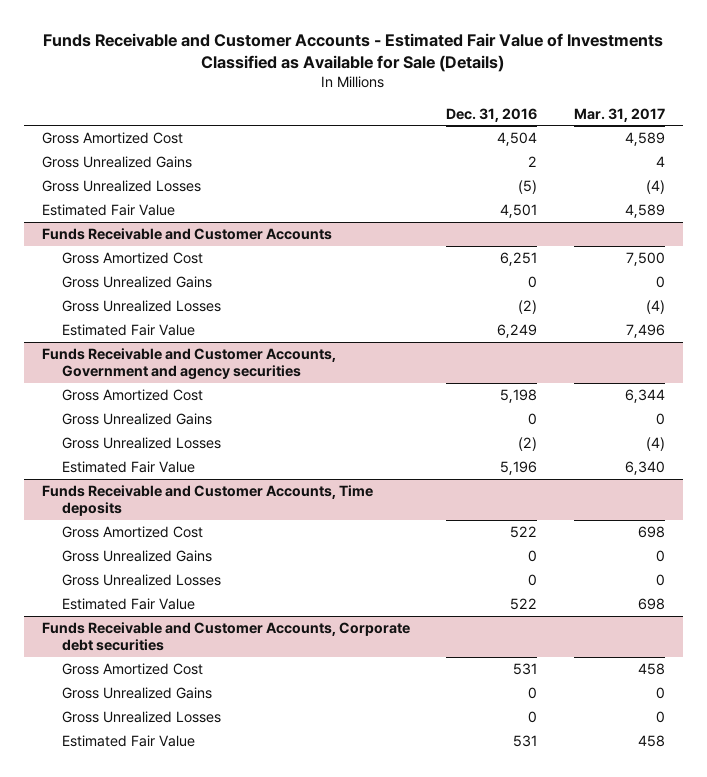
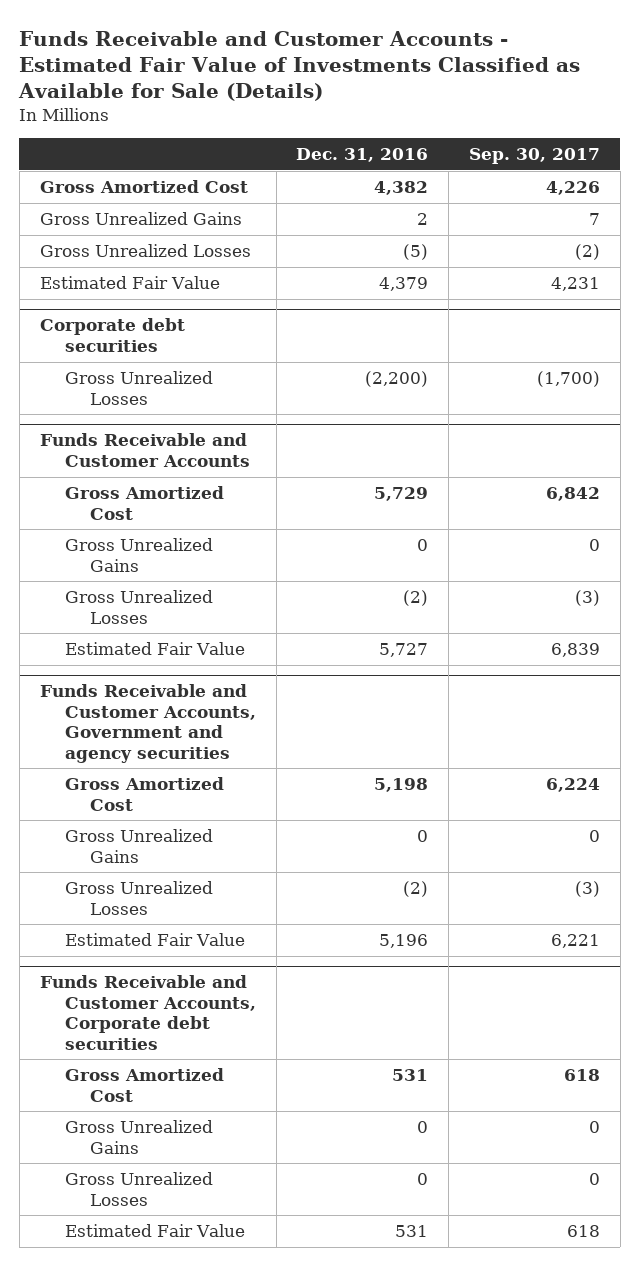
[573,107,665,122] Mar. 31, 2017 -> none
none -> [469,147,601,164] Sep. 30, 2017
[497,131,538,146] 4,504 -> [374,181,429,196] 4,382
[500,203,538,218] 4,501 -> [379,277,429,292] 4,379
none -> [39,318,185,352] Corporate debt securities
none -> [64,371,213,405] Gross Unrealized Losses
[500,251,538,266] 6,251 -> [374,487,429,502] 5,729
[497,323,538,338] 6,249 -> [379,643,429,658] 5,727
[41,484,373,517] Funds Receivable and Customer Accounts, Time deposits -> none
[62,525,204,538] Gross Amortized Cost -> none
[62,549,213,562] Gross Unrealized Gains -> none
[62,573,222,586] Gross Unrealized Losses -> none
[62,597,196,610] Estimated Fair Value -> none

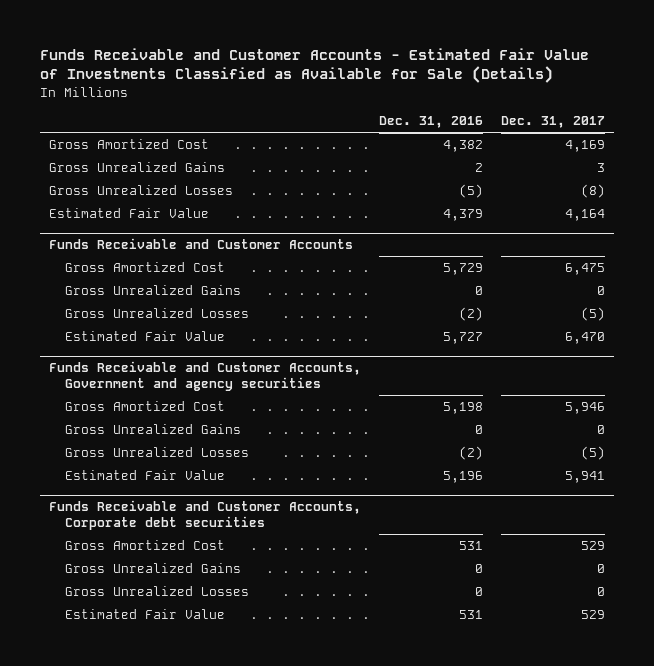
[469,147,601,164] Sep. 30, 2017 -> none
none -> [500,116,605,129] Dec. 31, 2017
[39,318,185,352] Corporate debt securities -> none
[64,371,213,405] Gross Unrealized Losses -> none

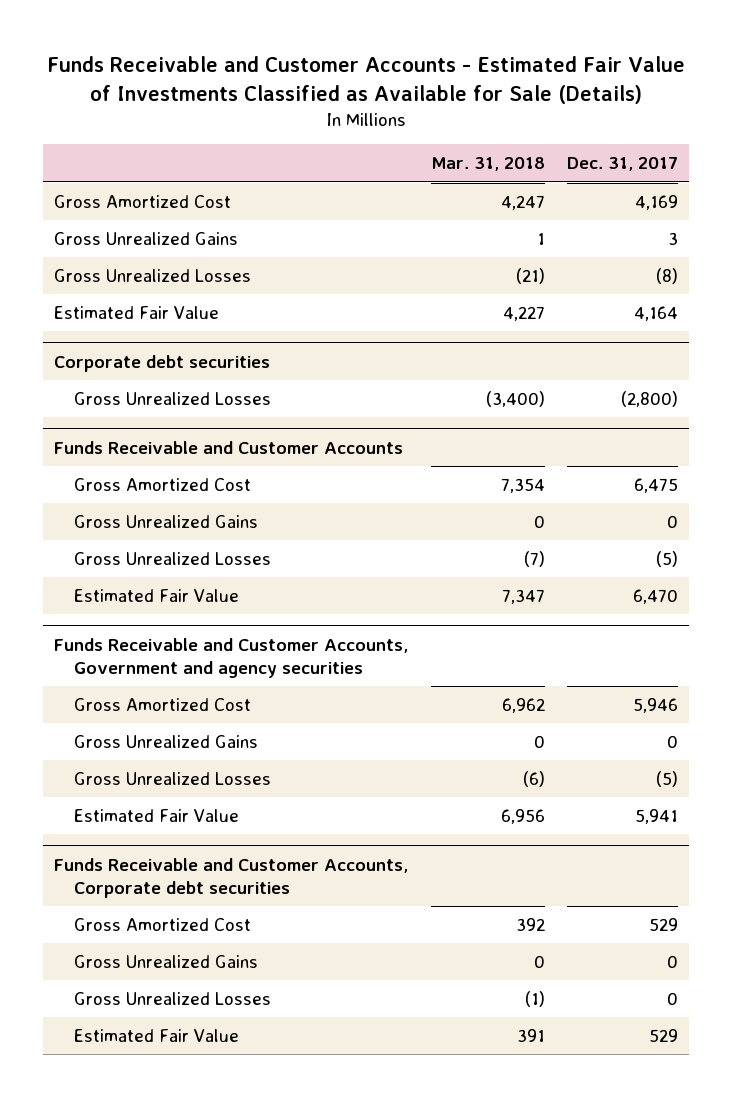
[378,116,483,129] Dec. 31, 2016 -> none
none -> [430,157,545,172] Mar. 31, 2018
none -> [54,354,271,372] Corporate debt securities
none -> [73,391,271,405] Gross Unrealized Losses

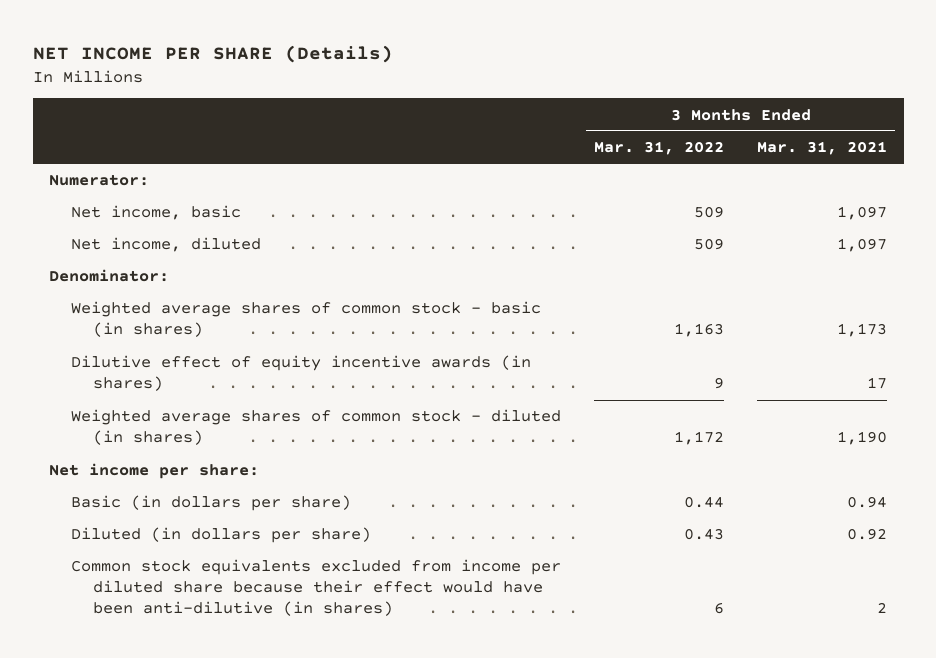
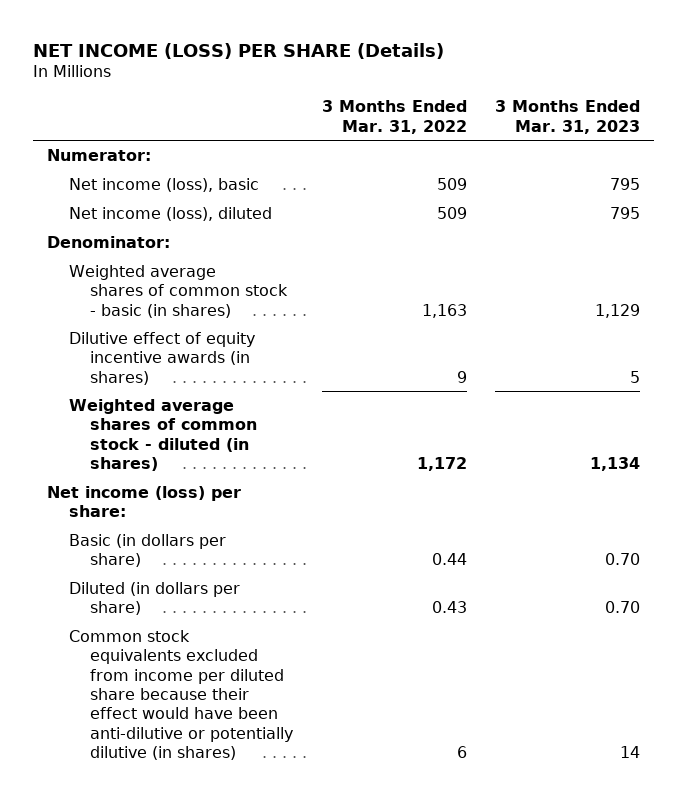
[32,44,393,63] NET INCOME PER SHARE (Details) -> [32,42,444,59] NET INCOME (LOSS) PER SHARE (Details)
[757,141,888,156] Mar. 31, 2021 -> none
none -> [494,100,640,134] 3 Months Ended Mar. 31, 2023
[71,205,242,221] Net income, basic -> [68,177,259,192] Net income (loss), basic
[71,237,262,253] Net income, diluted -> [68,206,272,221] Net income (loss), diluted
[49,463,260,480] Net income per share: -> [47,485,242,518] Net income (loss) per share:
[71,559,562,617] Common stock equivalents excluded from income per diluted share because their effect would have been anti-dilutive (in shares) -> [68,629,294,761] Common stock equivalents excluded from income per diluted share because their effect would have been anti-dilutive or potentially dilutive (in shares)

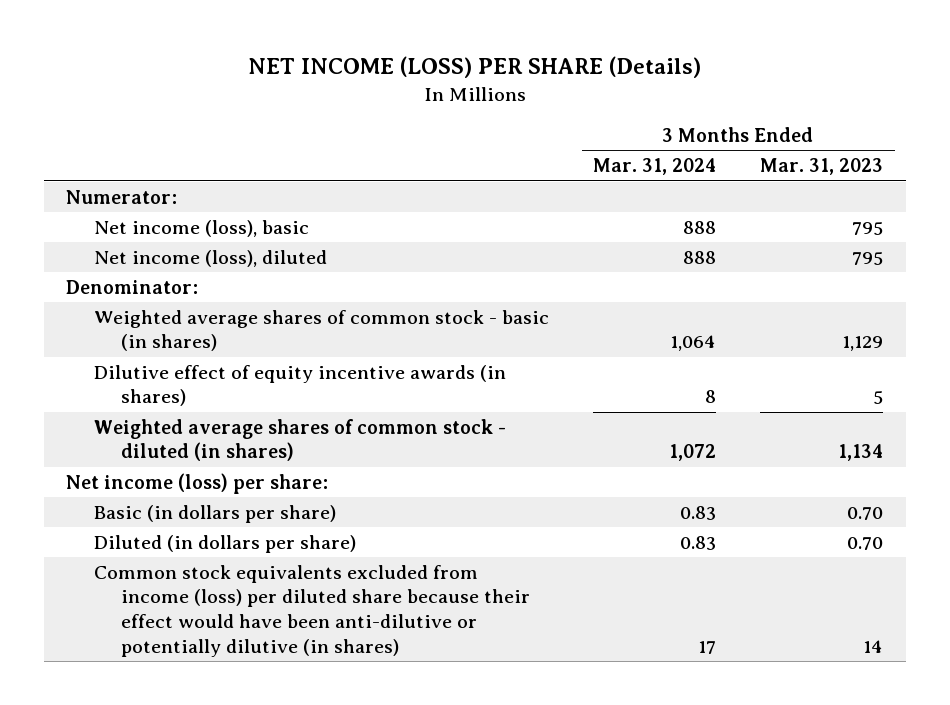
[321,100,467,134] 3 Months Ended Mar. 31, 2022 -> none
none -> [592,158,716,176] Mar. 31, 2024
[68,629,294,761] Common stock equivalents excluded from income per diluted share because their effect would have been anti-dilutive or potentially dilutive (in shares) -> [93,564,530,657] Common stock equivalents excluded from income (loss) per diluted share because their effect would have been anti-dilutive or potentially dilutive (in shares)

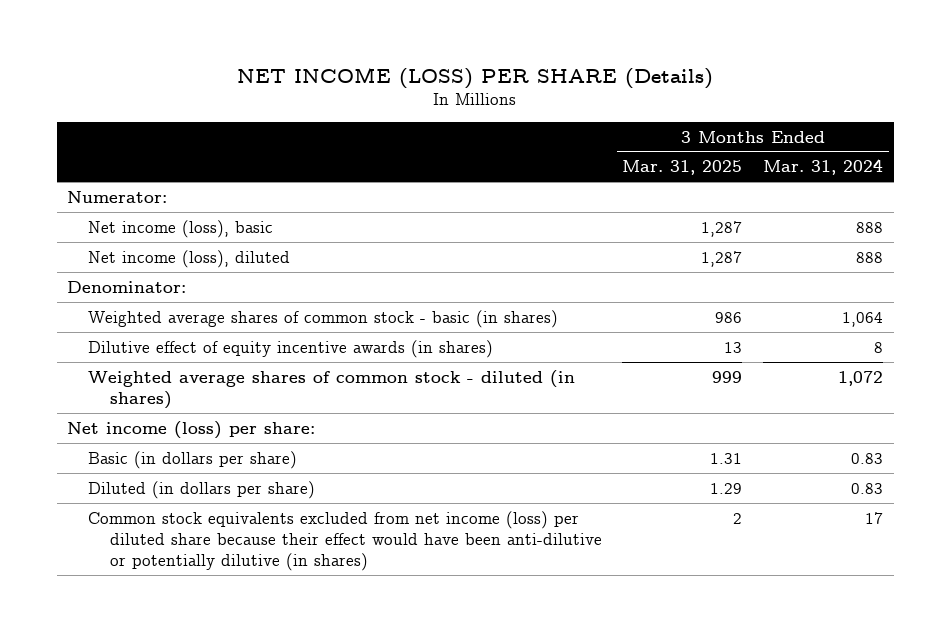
[760,158,884,176] Mar. 31, 2023 -> none
none -> [622,160,743,176] Mar. 31, 2025
[93,564,530,657] Common stock equivalents excluded from income (loss) per diluted share because their effect would have been anti-dilutive or potentially dilutive (in shares) -> [88,510,602,572] Common stock equivalents excluded from net income (loss) per diluted share because their effect would have been anti-dilutive or potentially dilutive (in shares)

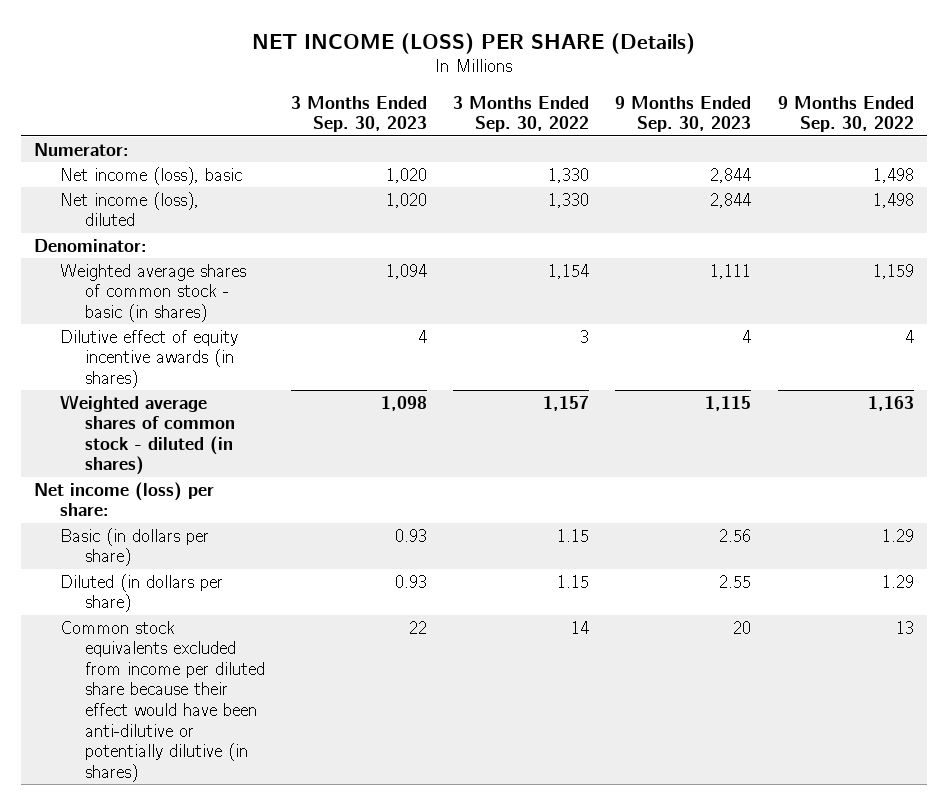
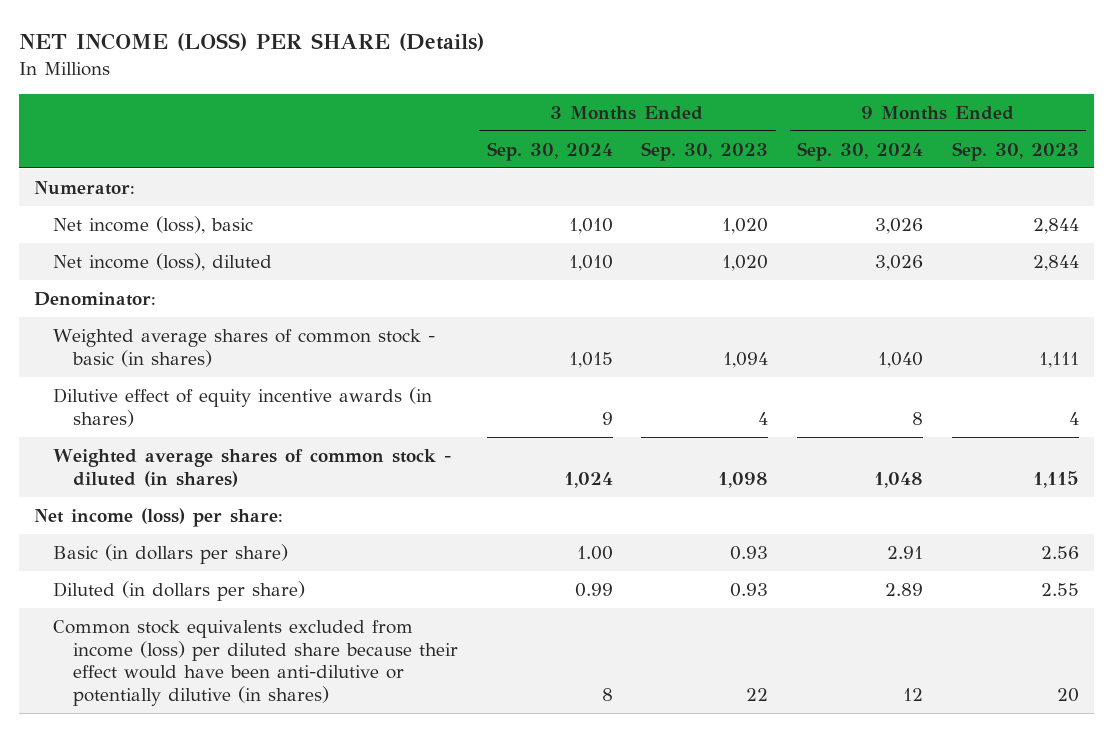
[453,95,590,133] 3 Months Ended Sep. 30, 2022 -> none
[777,95,914,133] 9 Months Ended Sep. 30, 2022 -> none
none -> [486,141,613,161] Sep. 30, 2024
none -> [797,141,924,161] Sep. 30, 2024
[59,620,266,782] Common stock equivalents excluded from income per diluted share because their effect would have been anti-dilutive or potentially dilutive (in shares) -> [53,620,458,706] Common stock equivalents excluded from income (loss) per diluted share because their effect would have been anti-dilutive or potentially dilutive (in shares)

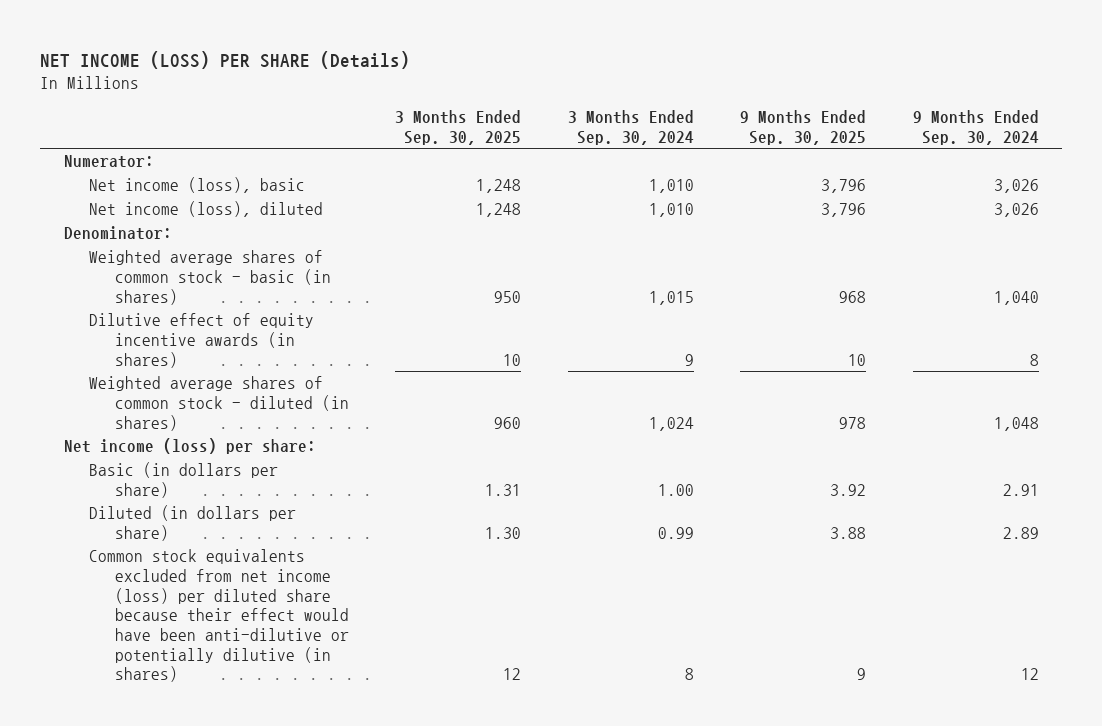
[641,141,769,161] Sep. 30, 2023 -> none
[952,141,1080,161] Sep. 30, 2023 -> none
none -> [395,110,522,145] 3 Months Ended Sep. 30, 2025
none -> [740,110,867,145] 9 Months Ended Sep. 30, 2025
[53,620,458,706] Common stock equivalents excluded from income (loss) per diluted share because their effect would have been anti-dilutive or potentially dilutive (in shares) -> [89,549,349,683] Common stock equivalents excluded from net income (loss) per diluted share because their effect would have been anti-dilutive or potentially dilutive (in shares)

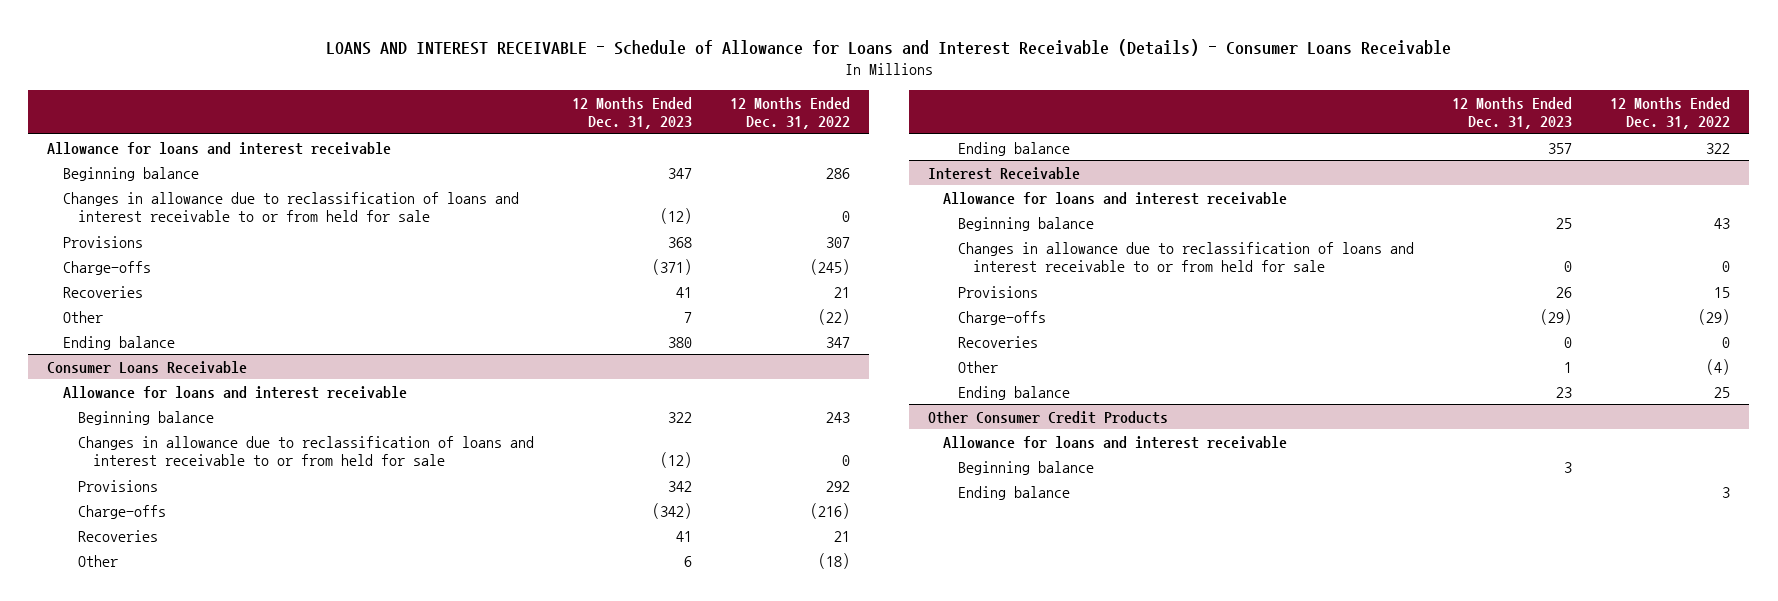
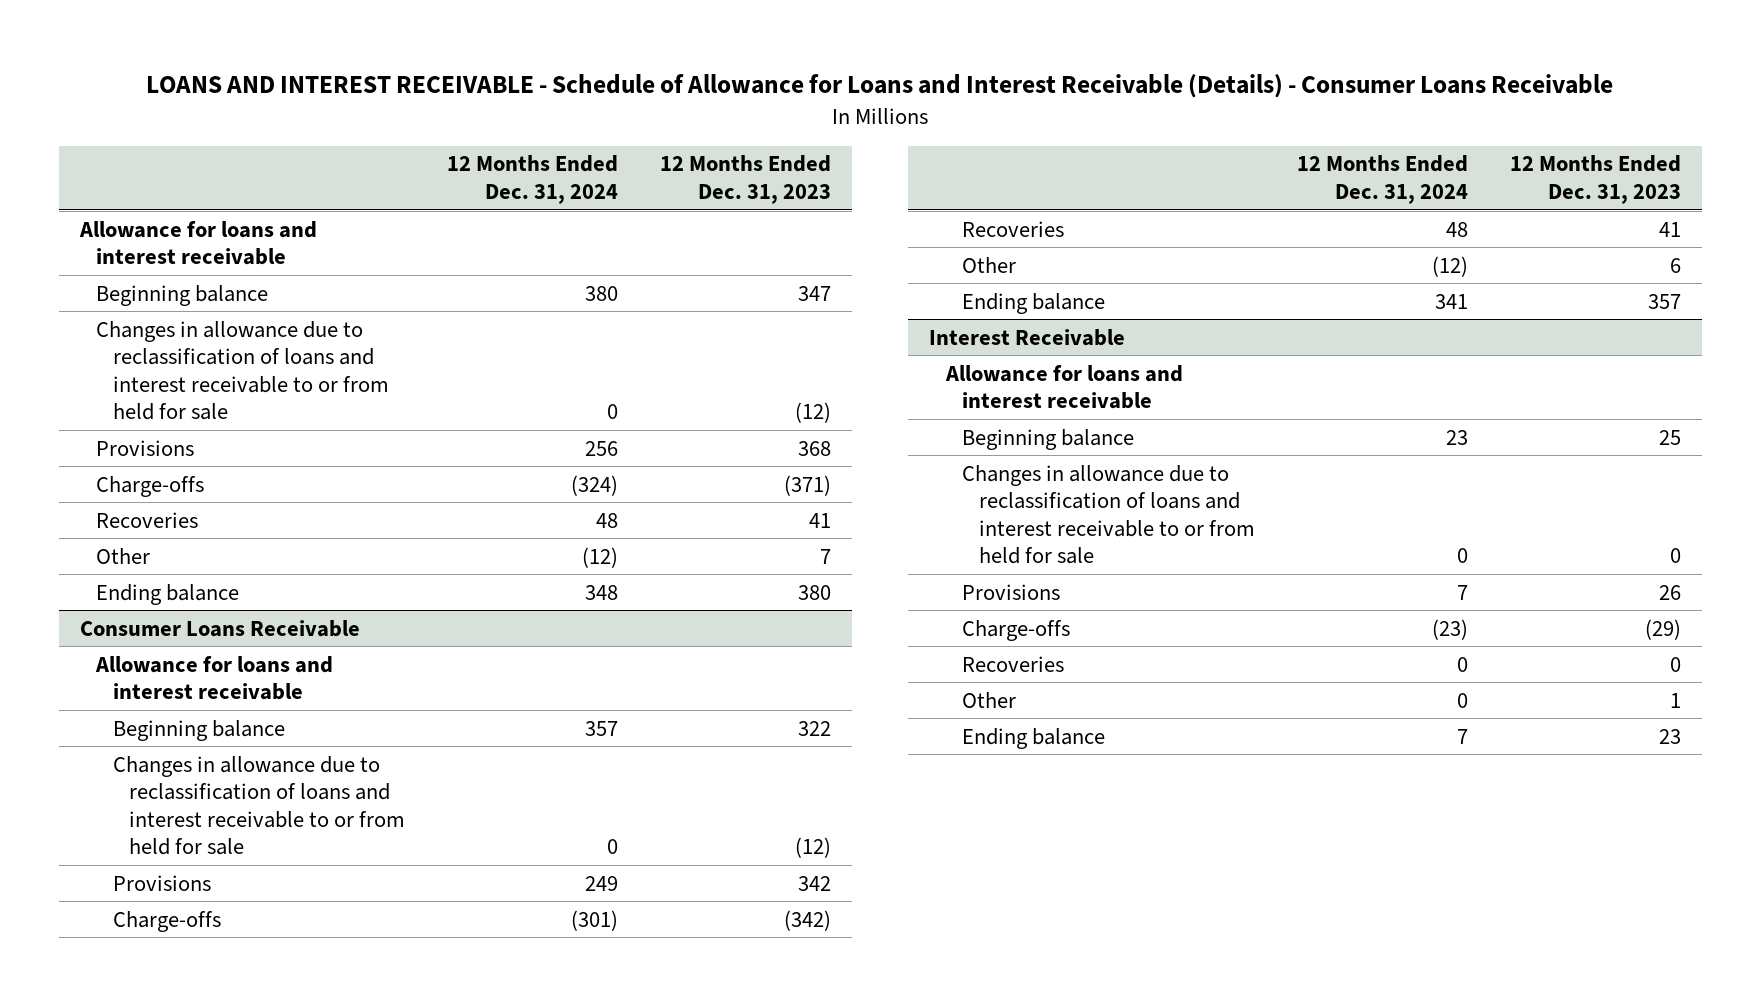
[730,96,851,130] 12 Months Ended Dec. 31, 2022 -> none
none -> [447,155,619,204] 12 Months Ended Dec. 31, 2024
[927,410,1168,424] Other Consumer Credit Products -> none
[942,435,1287,449] Allowance for loans and interest receivable -> none
[958,460,1095,475] Beginning balance -> none
[958,485,1071,500] Ending balance -> none

